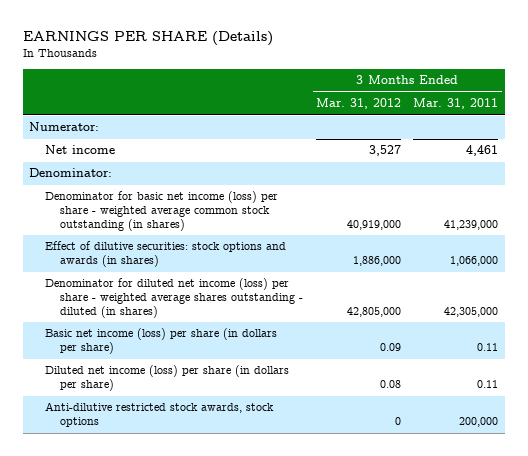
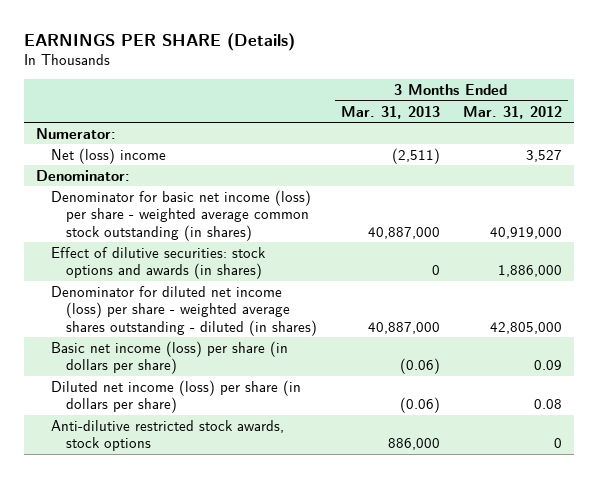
[413,98,499,110] Mar. 31, 2011 -> none
none -> [340,105,440,119] Mar. 31, 2013
[44,145,115,155] Net income -> [50,147,166,164] Net (loss) income

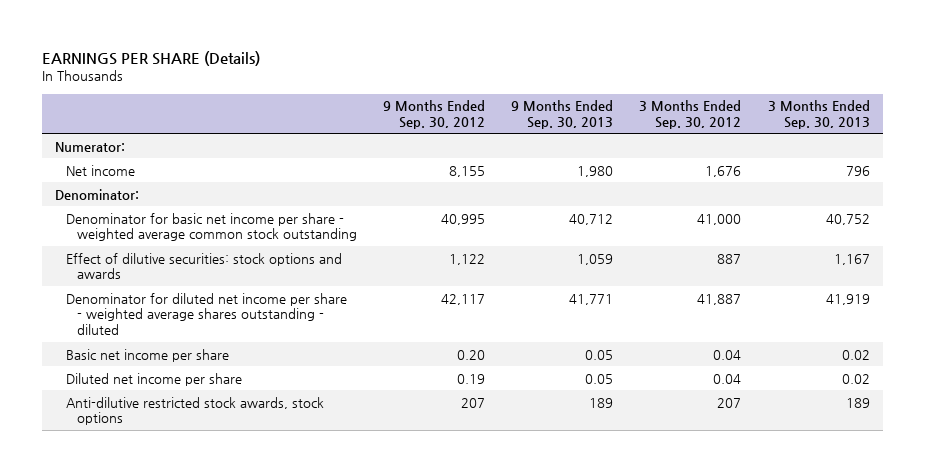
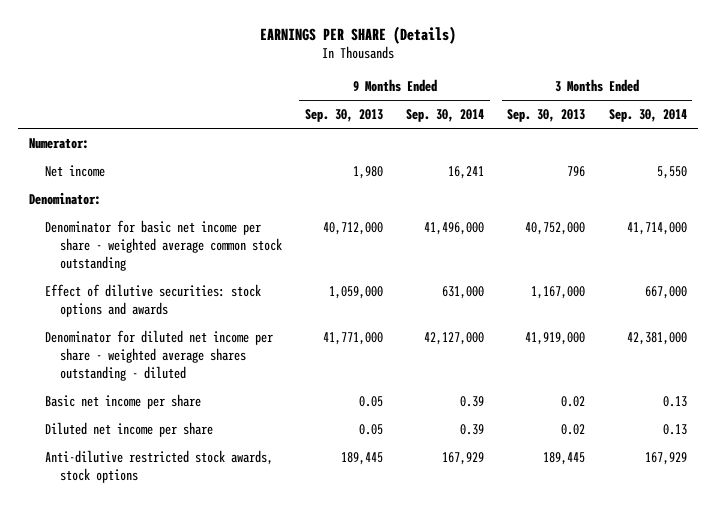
[382,100,485,129] 9 Months Ended Sep. 30, 2012 -> none
[639,100,742,129] 3 Months Ended Sep. 30, 2012 -> none
none -> [406,109,485,123] Sep. 30, 2014
none -> [608,109,687,123] Sep. 30, 2014
[569,213,614,225] 40,712 -> [323,221,384,235] 40,712,000
[825,213,870,225] 40,752 -> [525,221,586,235] 40,752,000
[577,253,614,265] 1,059 -> [329,285,384,299] 1,059,000
[833,253,870,265] 1,167 -> [531,285,586,299] 1,167,000
[569,293,614,305] 41,771 -> [323,331,384,345] 41,771,000
[825,293,870,305] 41,919 -> [525,331,586,345] 41,919,000
[589,397,614,408] 189 -> [341,451,384,465] 189,445
[845,397,870,408] 189 -> [543,451,586,465] 189,445

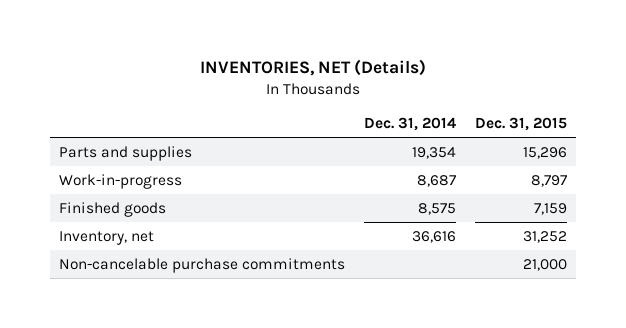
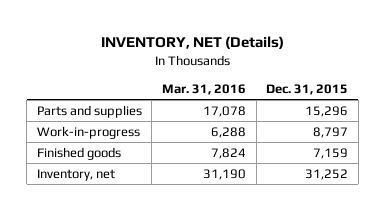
[199,59,426,77] INVENTORIES, NET (Details) -> [100,36,284,50] INVENTORY, NET (Details)
[363,117,456,132] Dec. 31, 2014 -> none
none -> [162,83,247,95] Mar. 31, 2016
[59,257,346,273] Non-cancelable purchase commitments -> none

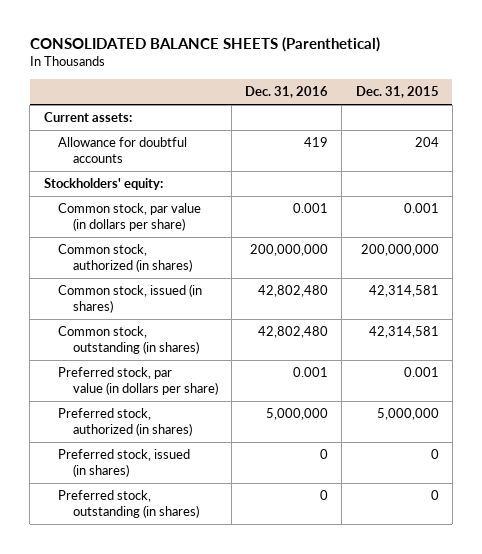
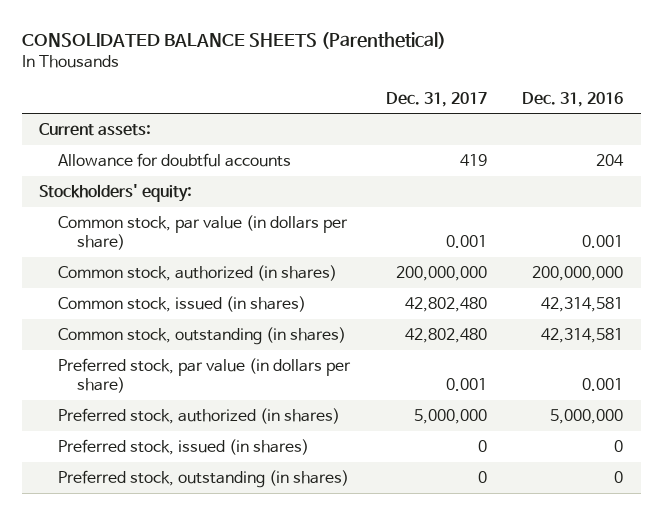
[355,86,439,99] Dec. 31, 2015 -> none
none -> [385,91,487,107] Dec. 31, 2017
[304,137,329,148] 419 -> [596,153,625,166] 204
[258,285,329,298] 42,802,480 -> [541,296,624,312] 42,314,581
[258,326,329,339] 42,802,480 -> [541,327,624,343] 42,314,581

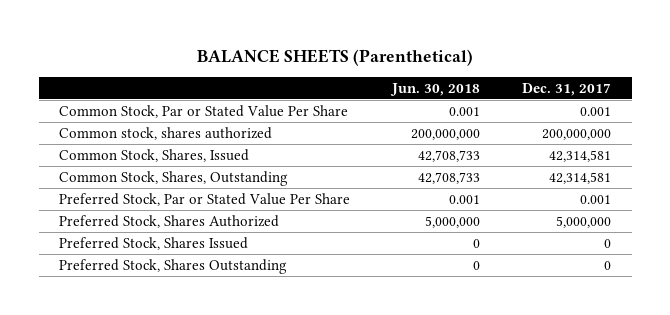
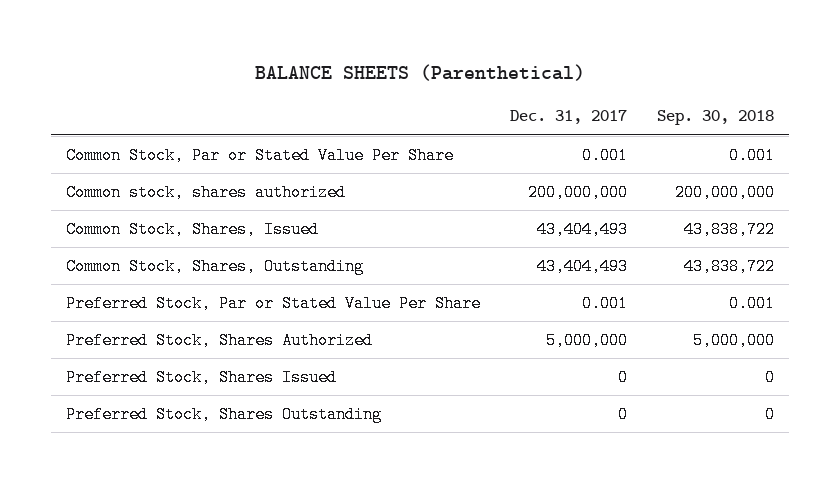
[390,82,481,96] Jun. 30, 2018 -> none
none -> [656,110,774,126] Sep. 30, 2018
[548,149,611,162] 42,314,581 -> [537,221,629,239] 43,404,493
[548,171,611,184] 42,314,581 -> [537,258,629,276] 43,404,493

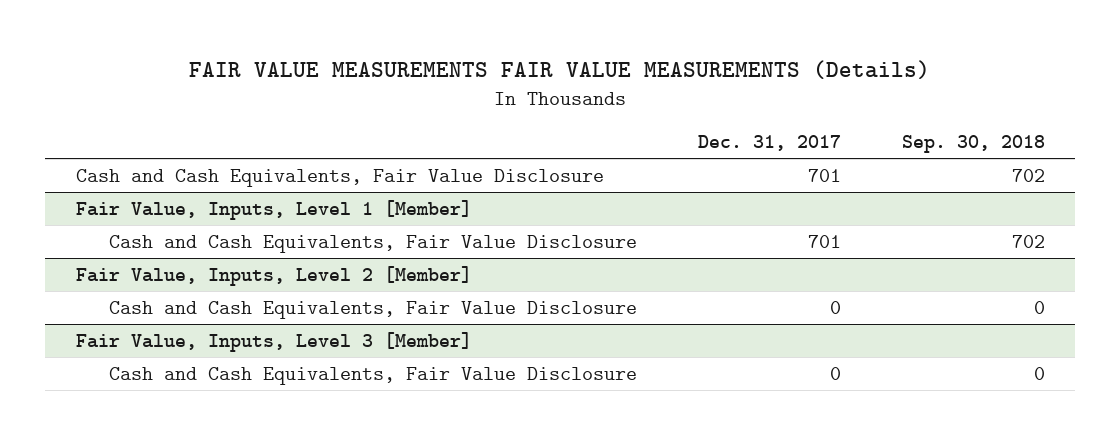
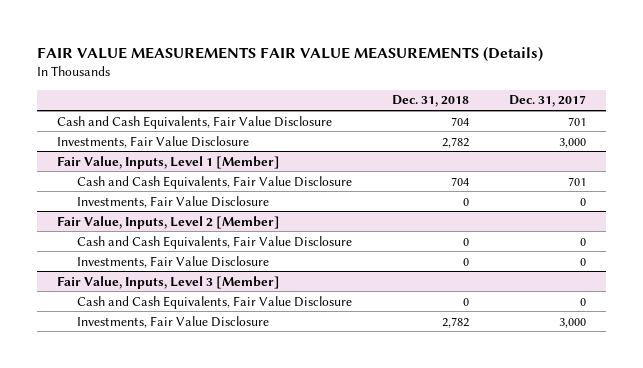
[901,135,1045,154] Sep. 30, 2018 -> none
none -> [391,95,469,108] Dec. 31, 2018
none -> [57,135,250,148] Investments, Fair Value Disclosure
none -> [76,195,269,208] Investments, Fair Value Disclosure
none -> [76,255,269,268] Investments, Fair Value Disclosure
none -> [76,315,269,328] Investments, Fair Value Disclosure

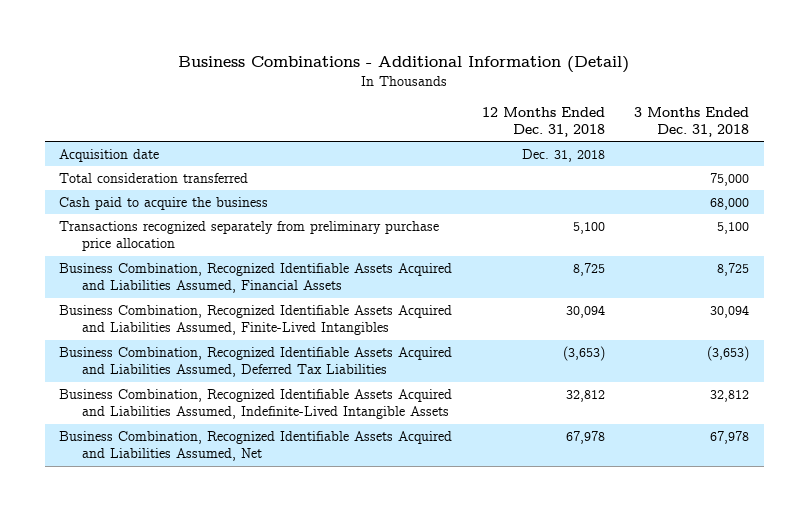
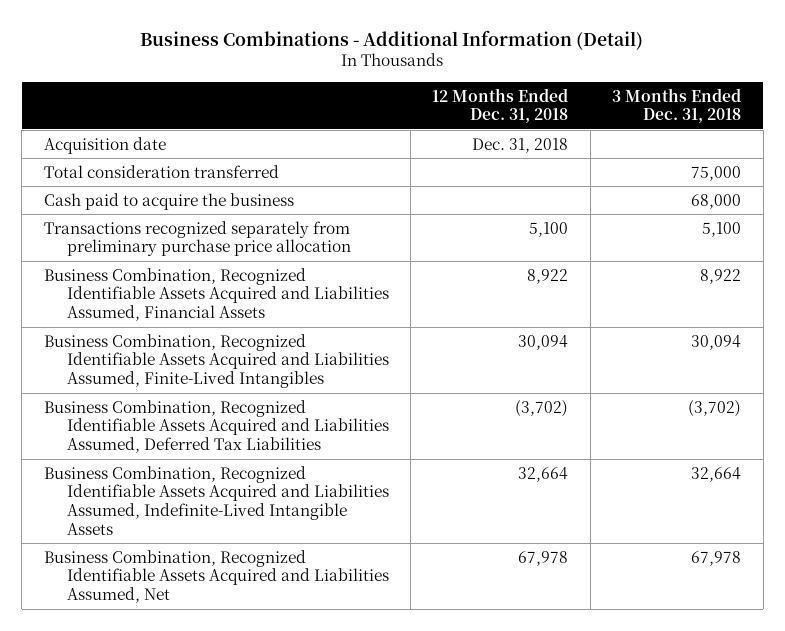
[572,263,605,277] 8,725 -> [527,268,569,284] 8,922
[716,263,749,277] 8,725 -> [700,268,742,284] 8,922
[562,346,605,362] (3,653) -> [515,399,569,417] (3,702)
[706,346,749,362] (3,653) -> [688,399,742,417] (3,702)
[565,390,605,403] 32,812 -> [518,466,569,482] 32,664
[709,390,749,403] 32,812 -> [691,466,742,482] 32,664

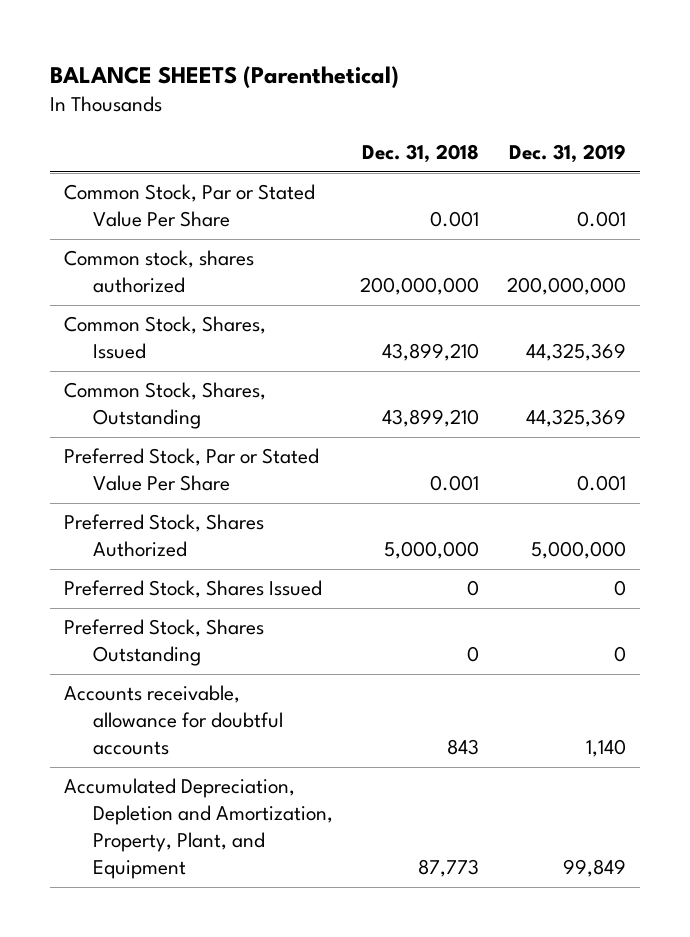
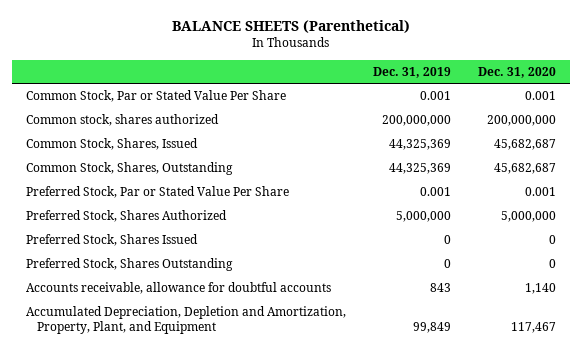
[362,143,480,163] Dec. 31, 2018 -> none
none -> [478,66,557,78] Dec. 31, 2020
[586,739,627,758] 1,140 -> [429,283,451,293] 843

